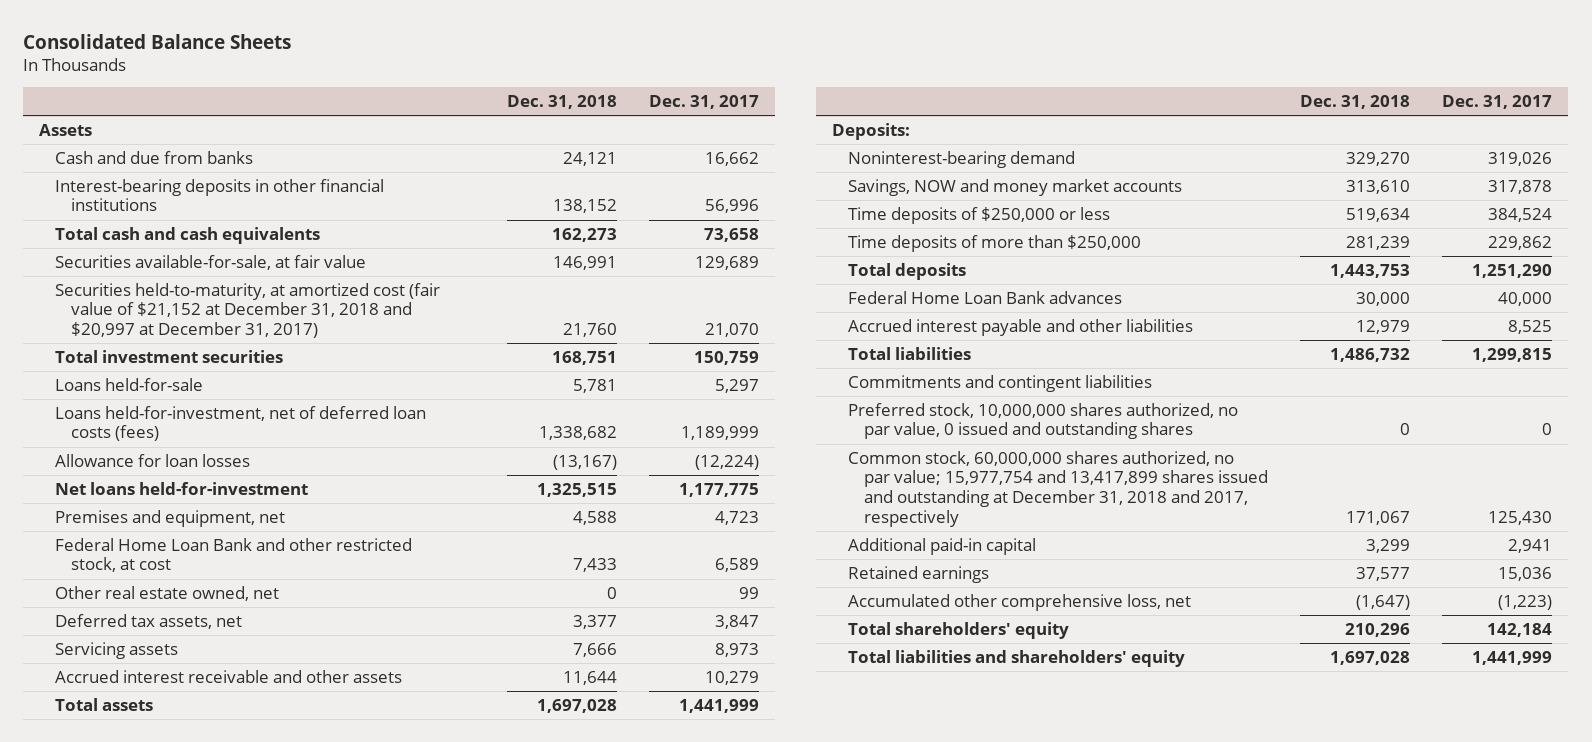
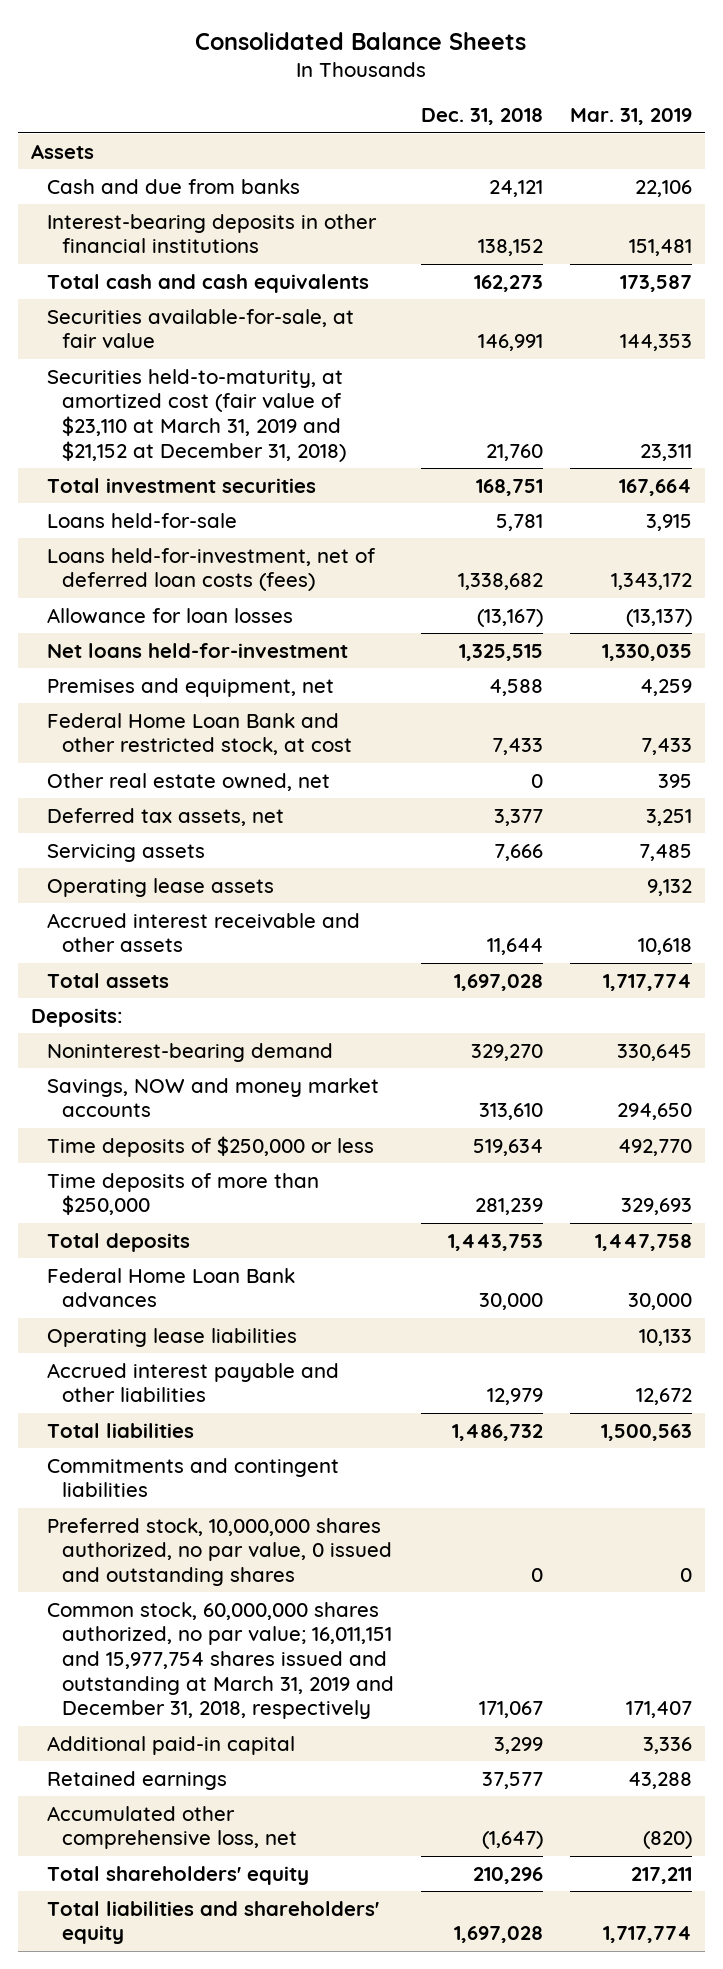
[649,95,760,110] Dec. 31, 2017 -> none
none -> [569,108,692,126] Mar. 31, 2019
[55,282,441,339] Securities held-to-maturity, at amortized cost (fair value of $21,152 at December 31, 2018 and $20,997 at December 31, 2017) -> [46,368,346,462] Securities held-to-maturity, at amortized cost (fair value of $23,110 at March 31, 2019 and $21,152 at December 31, 2018)
none -> [46,877,274,897] Operating lease assets
none -> [46,1327,297,1347] Operating lease liabilities
[848,450,1269,527] Common stock, 60,000,000 shares authorized, no par value; 15,977,754 and 13,417,899 shares issued and outstanding at December 31, 2018 and 2017, respectively -> [46,1601,394,1720] Common stock, 60,000,000 shares authorized, no par value; 16,011,151 and 15,977,754 shares issued and outstanding at March 31, 2019 and December 31, 2018, respectively

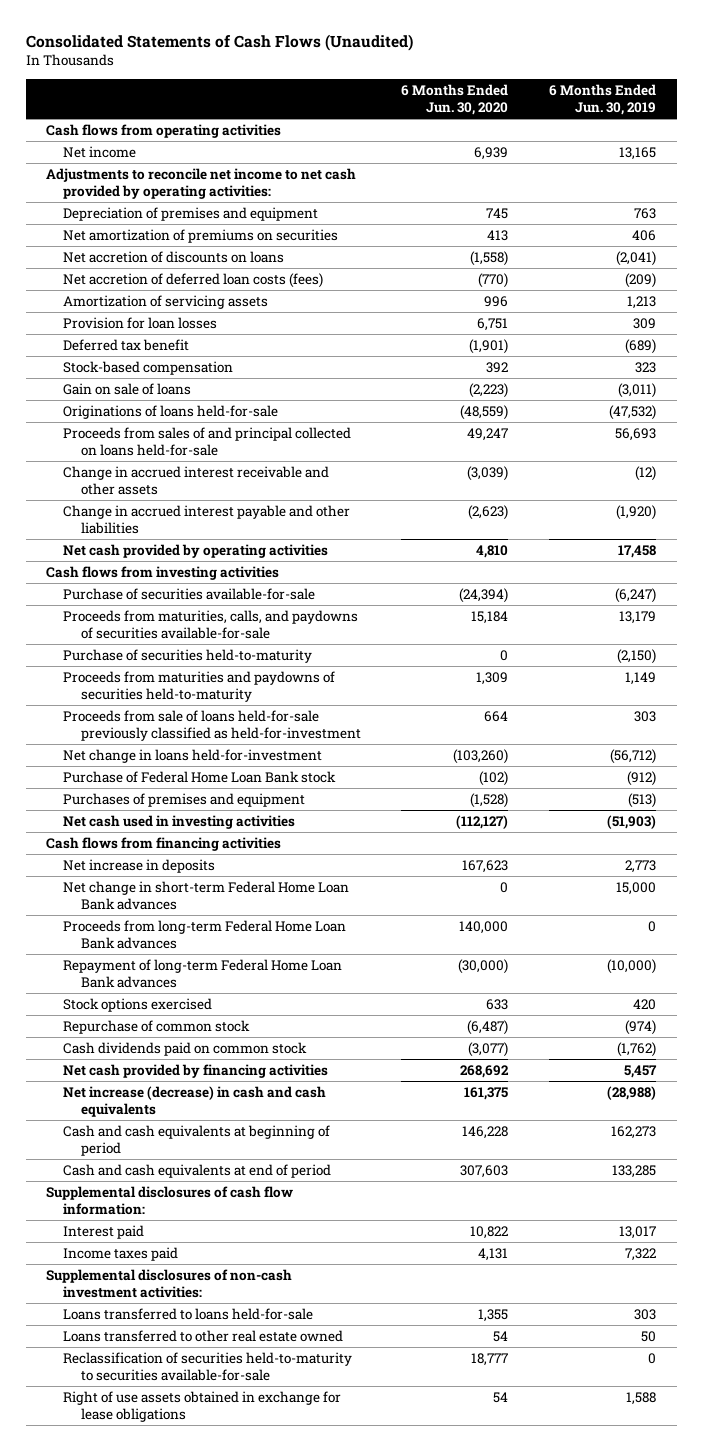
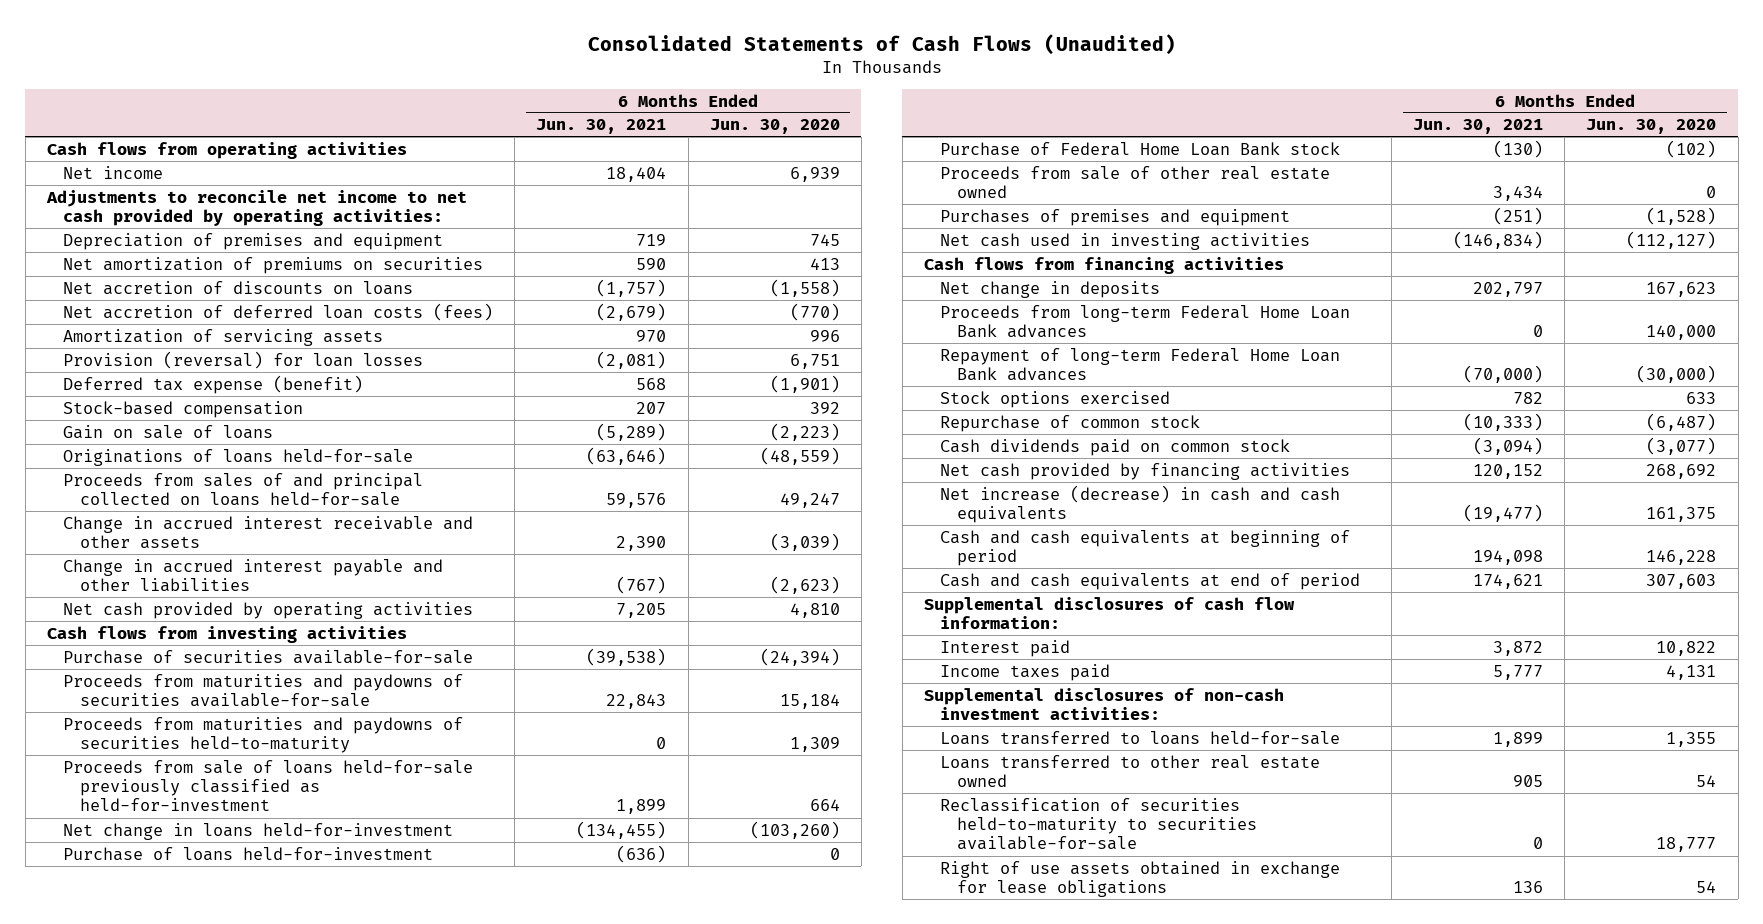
[549,84,657,115] 6 Months Ended Jun. 30, 2019 -> none
none -> [536,119,667,135] Jun. 30, 2021
[63,317,218,330] Provision for loan losses -> [63,350,424,369] Provision (reversal) for loan losses
[63,339,190,352] Deferred tax benefit -> [63,374,364,394] Deferred tax expense (benefit)
[63,649,313,664] Purchase of securities held-to-maturity -> none
[63,610,359,639] Proceeds from maturities, calls, and paydowns of securities available-for-sale -> [63,673,464,708] Proceeds from maturities and paydowns of securities available-for-sale
none -> [63,846,434,861] Purchase of loans held-for-investment
none -> [940,165,1331,199] Proceeds from sale of other real estate owned
[63,881,350,910] Net change in short-term Federal Home Loan Bank advances -> none
[63,859,216,874] Net increase in deposits -> [940,280,1161,298] Net change in deposits

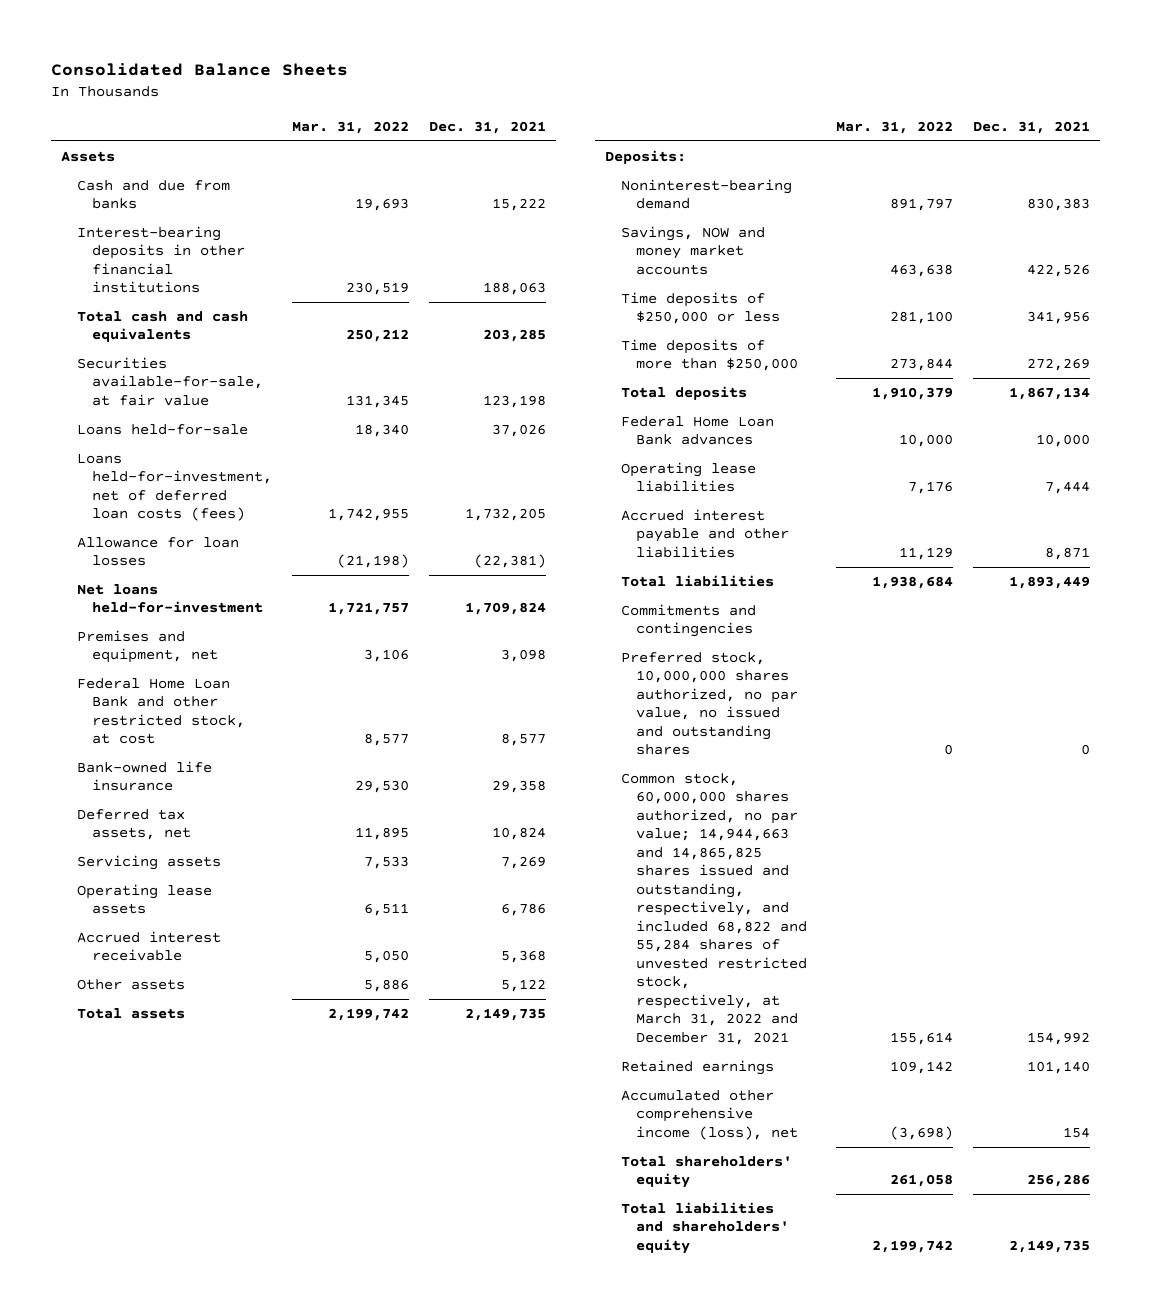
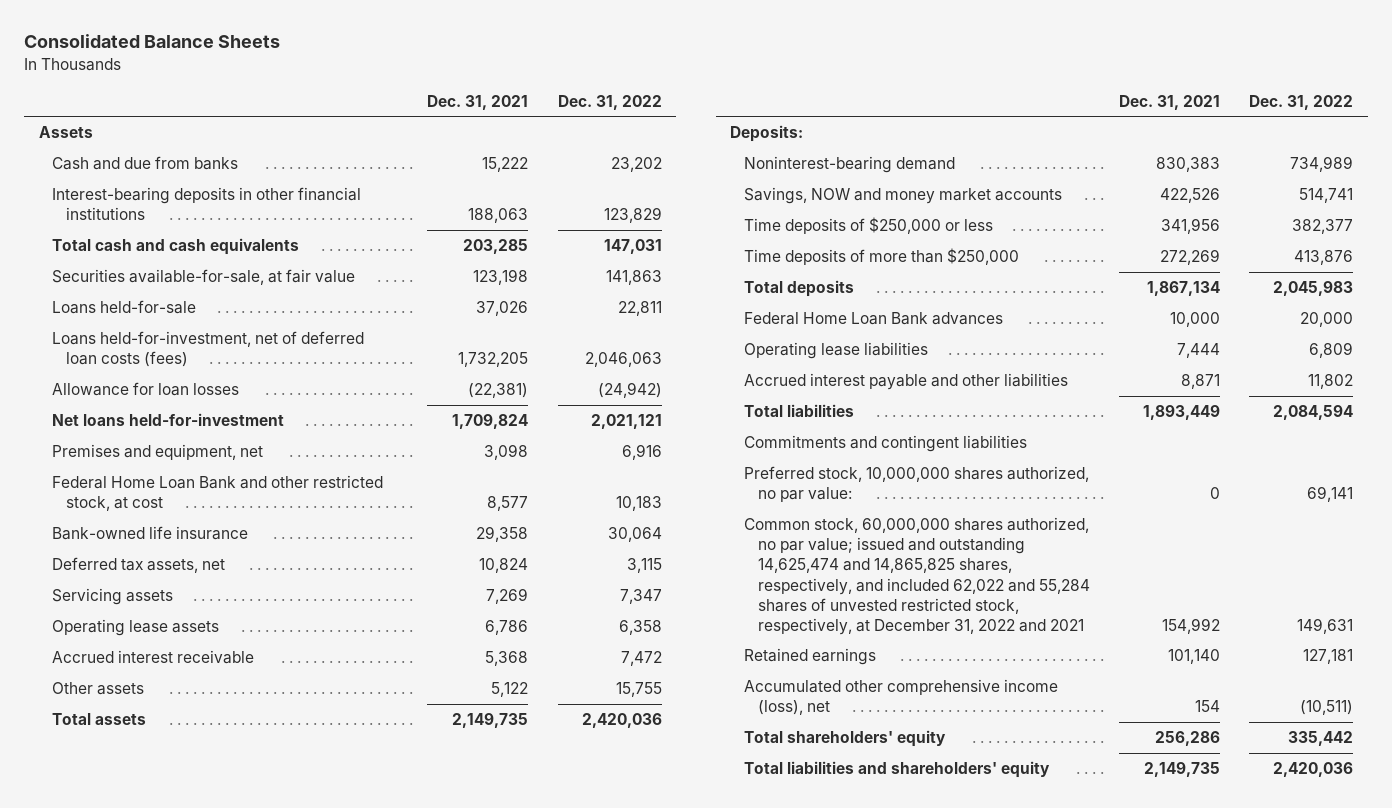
[292,120,410,134] Mar. 31, 2022 -> none
none -> [557,94,662,110] Dec. 31, 2022
[620,603,756,638] Commitments and contingencies -> [743,435,1027,453] Commitments and contingent liabilities
[620,651,799,756] Preferred stock, 10,000,000 shares authorized, no par value, no issued and outstanding shares -> [743,466,1089,503] Preferred stock, 10,000,000 shares authorized, no par value:
[620,772,808,1045] Common stock, 60,000,000 shares authorized, no par value; 14,944,663 and 14,865,825 shares issued and outstanding, respectively, and included 68,822 and 55,284 shares of unvested restricted stock, respectively, at March 31, 2022 and December 31, 2021 -> [743,517,1090,635] Common stock, 60,000,000 shares authorized, no par value; issued and outstanding 14,625,474 and 14,865,825 shares, respectively, and included 62,022 and 55,284 shares of unvested restricted stock, respectively, at December 31, 2022 and 2021

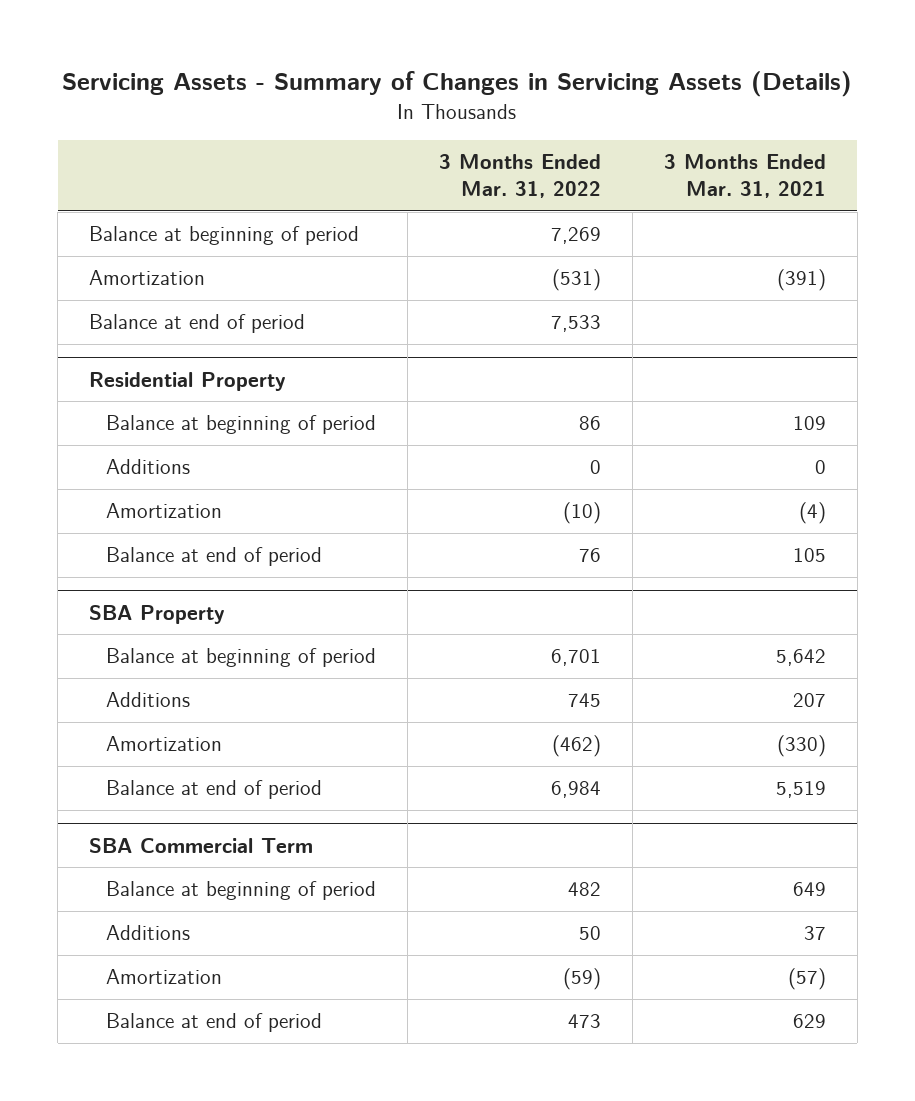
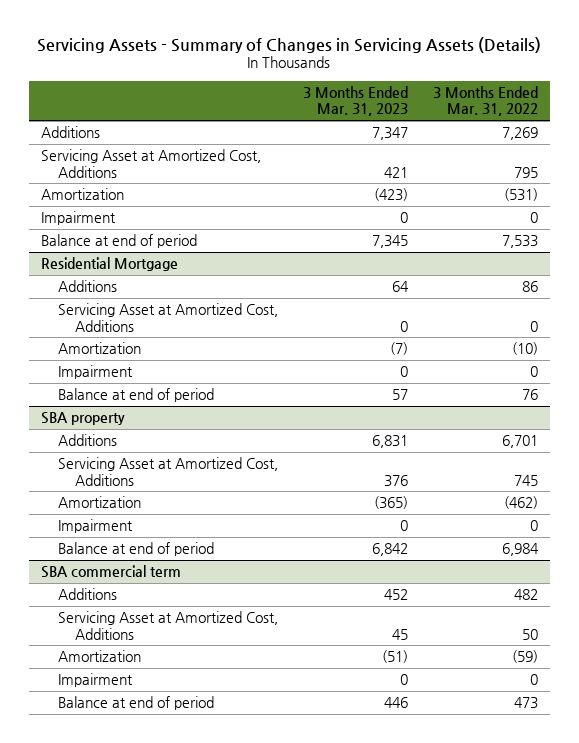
[663,154,826,199] 3 Months Ended Mar. 31, 2021 -> none
none -> [302,85,408,117] 3 Months Ended Mar. 31, 2023
[89,226,360,246] Balance at beginning of period -> [41,126,101,139] Additions
none -> [41,149,262,178] Servicing Asset at Amortized Cost, Additions
none -> [41,211,117,226] Impairment
[89,371,287,391] Residential Property -> [41,257,179,272] Residential Mortgage
[106,415,377,435] Balance at beginning of period -> [58,280,118,293] Additions
[106,459,191,475] Additions -> [58,303,279,332] Servicing Asset at Amortized Cost, Additions
none -> [58,365,134,380] Impairment
[89,604,226,624] SBA Property -> [41,412,126,426] SBA property
[106,648,377,668] Balance at beginning of period -> [58,434,118,447] Additions
[106,692,191,708] Additions -> [58,457,279,486] Servicing Asset at Amortized Cost, Additions
none -> [58,519,134,534] Impairment
[89,837,314,853] SBA Commercial Term -> [41,565,182,579] SBA commercial term
[106,881,377,901] Balance at beginning of period -> [58,588,118,601] Additions
[106,925,191,941] Additions -> [58,611,279,640] Servicing Asset at Amortized Cost, Additions
none -> [58,673,134,688] Impairment

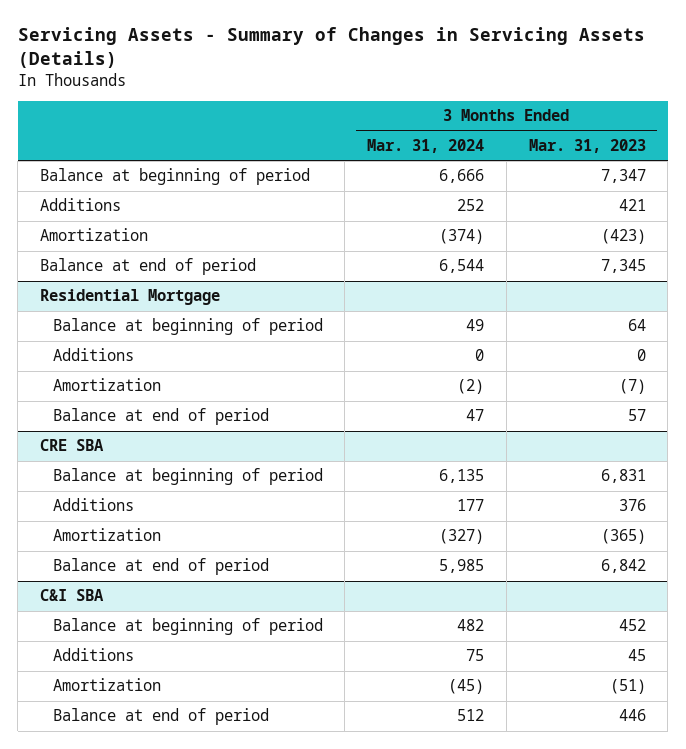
[432,85,538,117] 3 Months Ended Mar. 31, 2022 -> none
none -> [367,138,485,153] Mar. 31, 2024
[41,149,262,178] Servicing Asset at Amortized Cost, Additions -> none
none -> [39,168,310,186] Balance at beginning of period
[371,127,408,141] 7,347 -> [618,199,646,212] 421
[41,211,117,226] Impairment -> none
[58,303,279,332] Servicing Asset at Amortized Cost, Additions -> none
none -> [52,318,323,336] Balance at beginning of period
[391,281,409,293] 64 -> [636,349,646,362] 0
[58,365,134,380] Impairment -> none
[58,457,279,486] Servicing Asset at Amortized Cost, Additions -> none
[41,412,126,426] SBA property -> [39,439,104,452] CRE SBA
none -> [52,468,323,486] Balance at beginning of period
[371,435,408,449] 6,831 -> [618,499,646,512] 376
[58,519,134,534] Impairment -> none
[58,611,279,640] Servicing Asset at Amortized Cost, Additions -> none
[41,565,182,579] SBA commercial term -> [39,589,104,602] C&I SBA
none -> [52,618,323,636] Balance at beginning of period
[383,589,408,601] 452 -> [627,649,646,662] 45
[58,673,134,688] Impairment -> none

